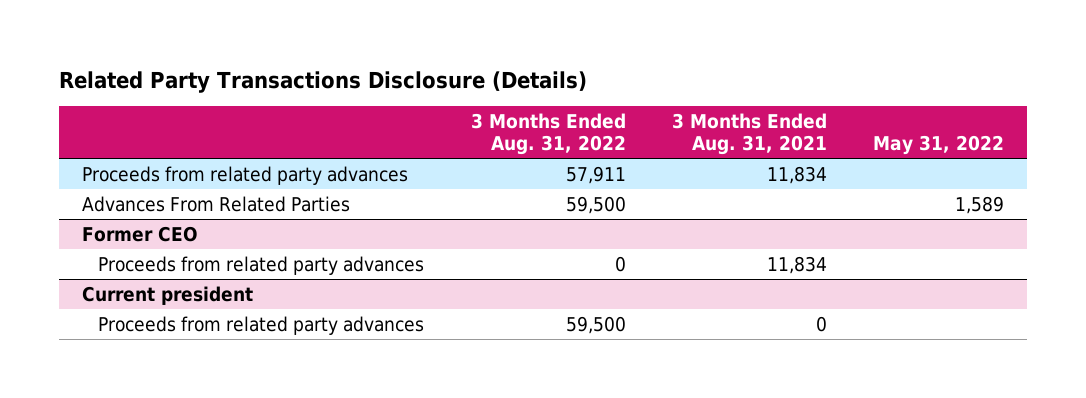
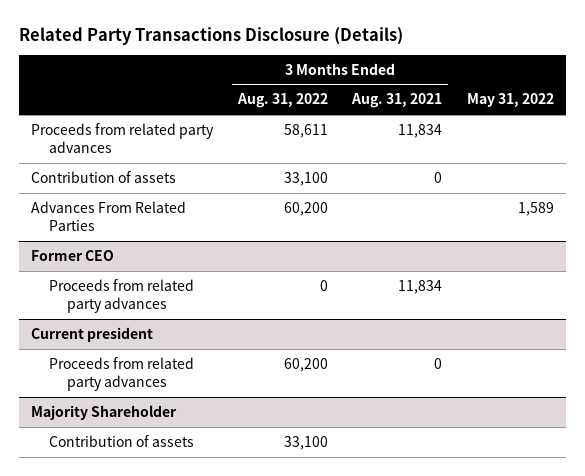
[565,165,626,184] 57,911 -> [283,123,328,138] 58,611
none -> [31,170,177,183] Contribution of assets
[565,195,626,214] 59,500 -> [283,201,328,216] 60,200
[565,315,626,334] 59,500 -> [283,357,328,372] 60,200
none -> [31,404,178,420] Majority Shareholder
none -> [48,434,194,447] Contribution of assets

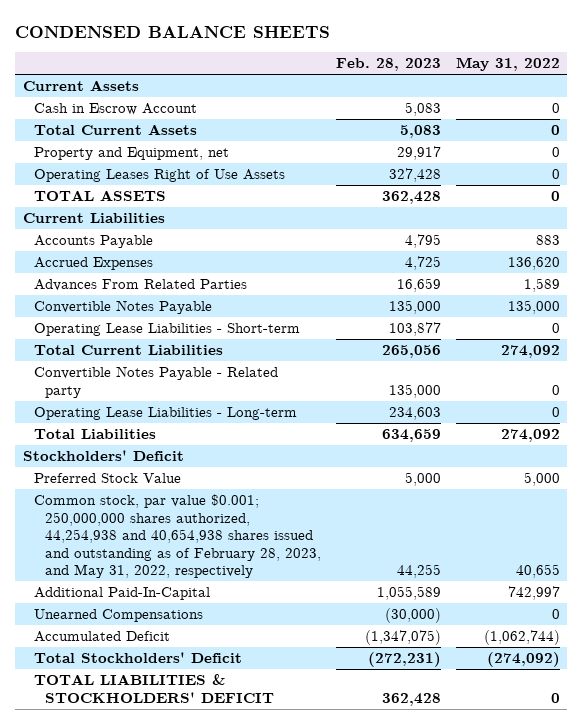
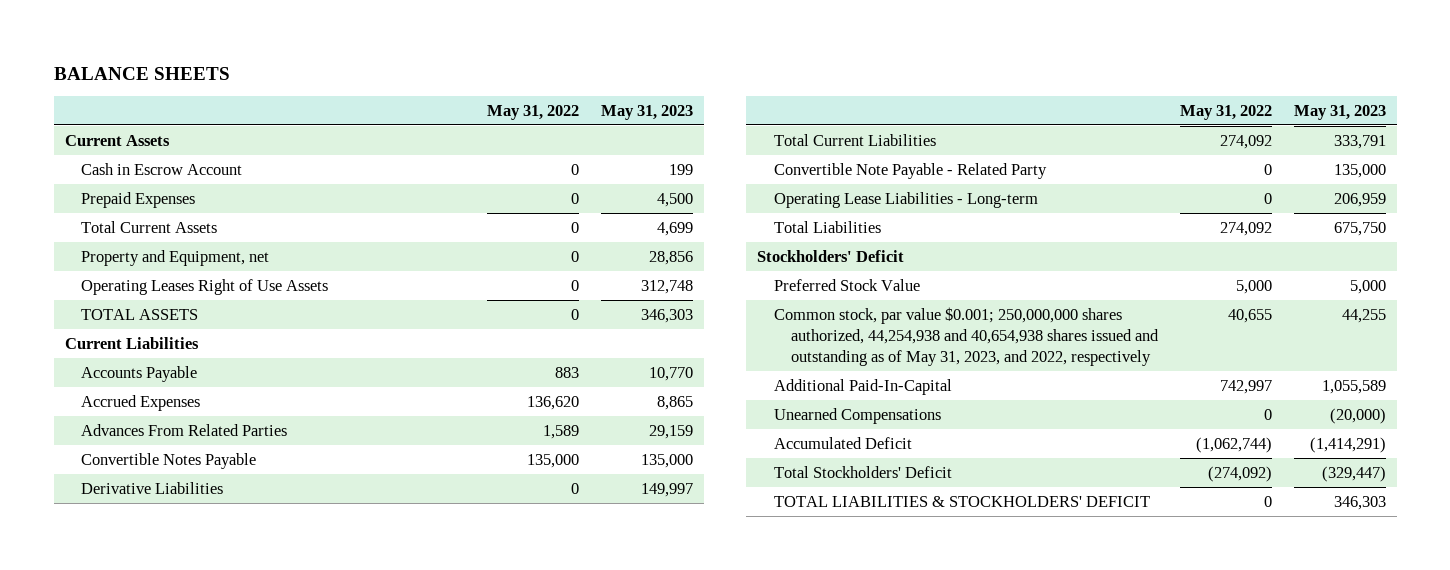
[15,25,331,38] CONDENSED BALANCE SHEETS -> [53,66,230,80] BALANCE SHEETS
[335,58,441,72] Feb. 28, 2023 -> none
none -> [601,104,694,120] May 31, 2023
none -> [81,191,196,208] Prepaid Expenses
[33,323,300,337] Operating Lease Liabilities - Short-term -> none
none -> [81,481,224,494] Derivative Liabilities
[33,366,278,398] Convertible Notes Payable - Related party -> [773,162,1047,179] Convertible Note Payable - Related Party
[33,494,321,579] Common stock, par value $0.001; 250,000,000 shares authorized, 44,254,938 and 40,654,938 shares issued and outstanding as of February 28, 2023, and May 31, 2022, respectively -> [773,306,1159,367] Common stock, par value $0.001; 250,000,000 shares authorized, 44,254,938 and 40,654,938 shares issued and outstanding as of May 31, 2023, and 2022, respectively

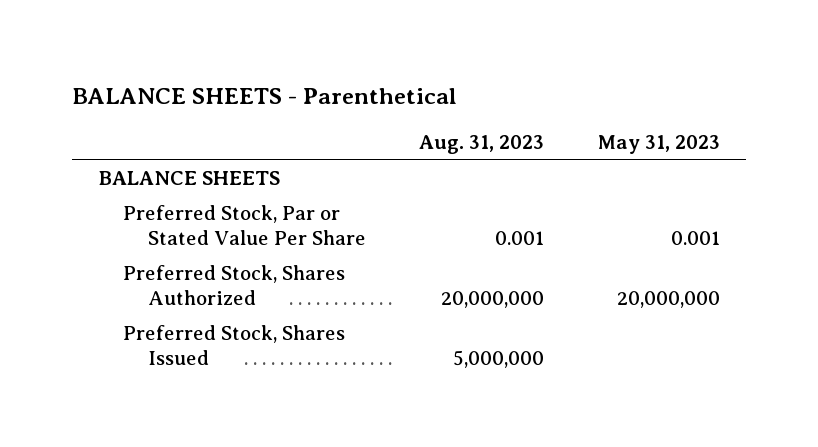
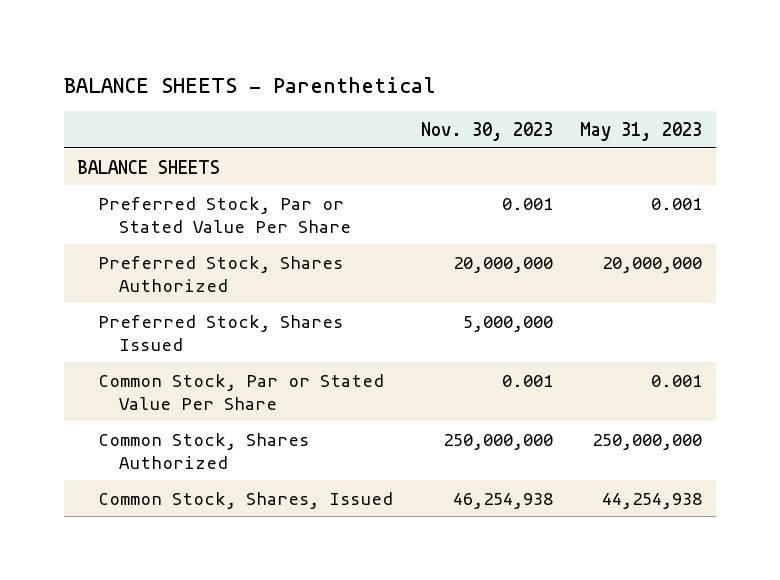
[419,135,545,155] Aug. 31, 2023 -> none
none -> [420,121,553,141] Nov. 30, 2023
none -> [98,373,385,410] Common Stock, Par or Stated Value Per Share
none -> [98,432,310,469] Common Stock, Shares Authorized
none -> [98,491,394,509] Common Stock, Shares, Issued

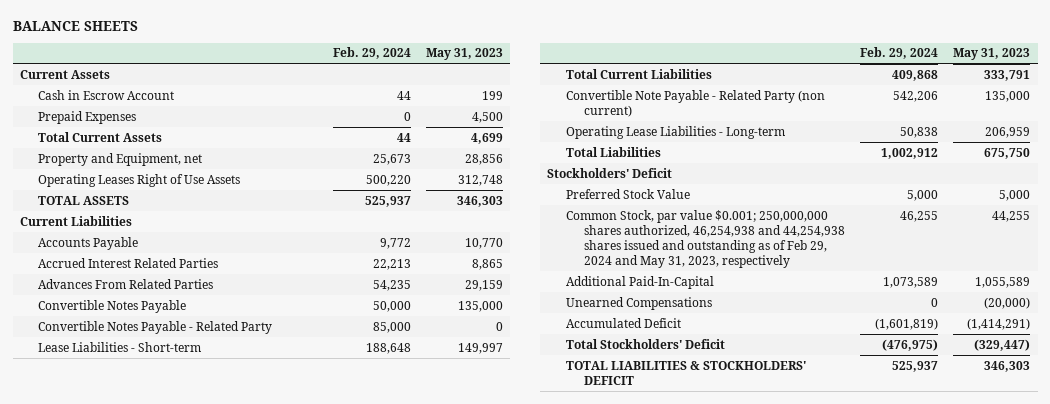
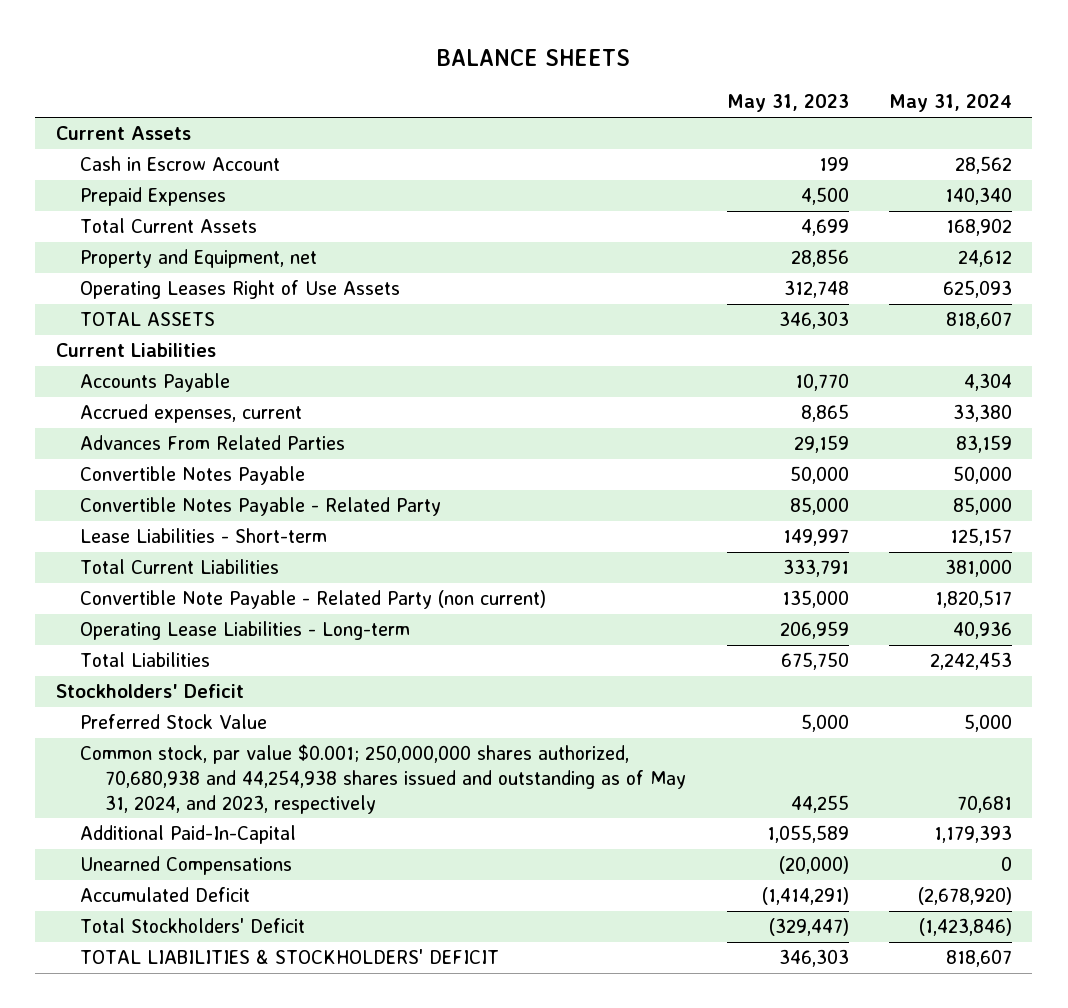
[332,47,411,60] Feb. 29, 2024 -> none
none -> [888,94,1012,113] May 31, 2024
[38,257,219,268] Accrued Interest Related Parties -> [80,404,303,424] Accrued expenses, current
[457,300,503,312] 135,000 -> [789,466,849,485] 50,000
[495,321,503,331] 0 -> [789,497,849,516] 85,000
[565,209,845,268] Common Stock, par value $0.001; 250,000,000 shares authorized, 46,254,938 and 44,254,938 shares issued and outstanding as of Feb 29, 2024 and May 31, 2023, respectively -> [80,744,687,814] Common stock, par value $0.001; 250,000,000 shares authorized, 70,680,938 and 44,254,938 shares issued and outstanding as of May 31, 2024, and 2023, respectively

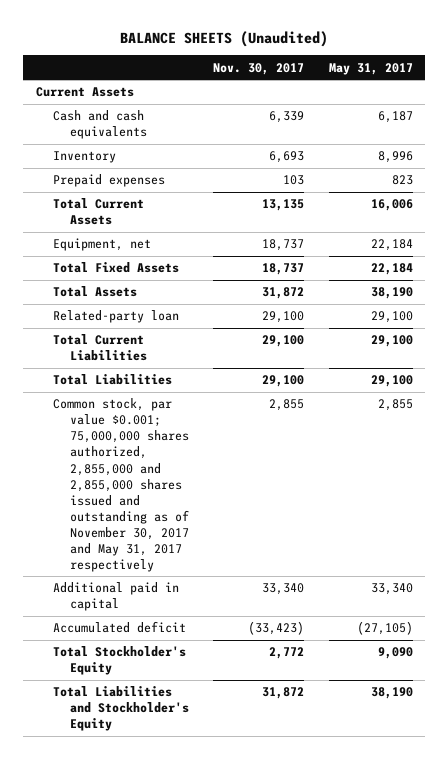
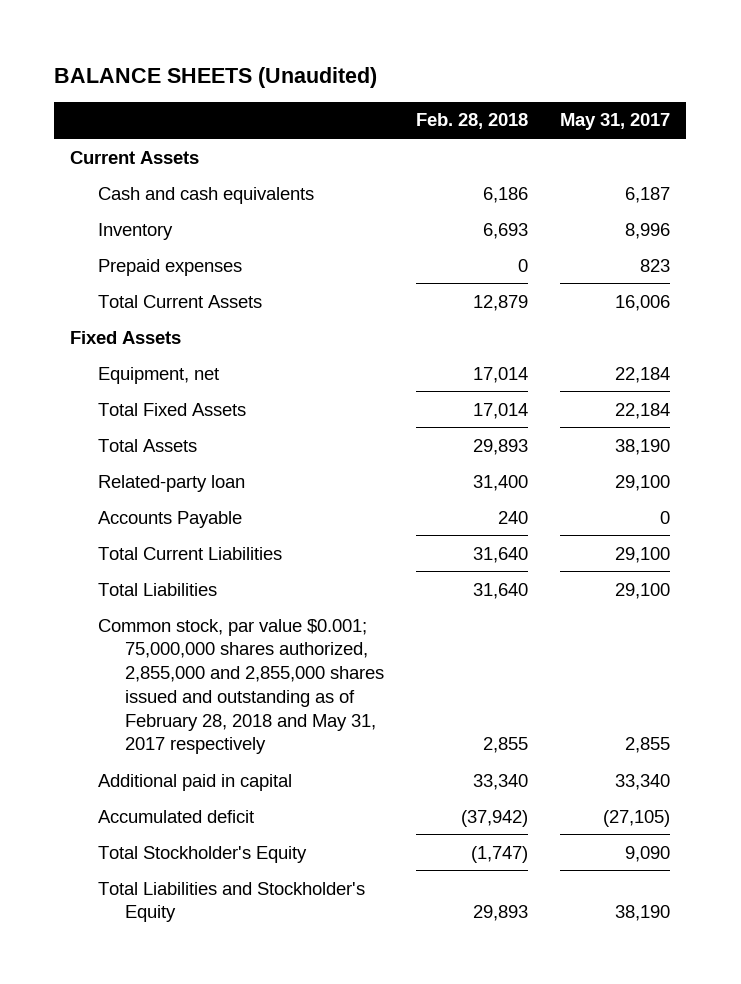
[213,62,305,75] Nov. 30, 2017 -> none
none -> [416,113,529,130] Feb. 28, 2018
none -> [70,330,182,344] Fixed Assets
none -> [97,510,242,528] Accounts Payable
[52,398,189,572] Common stock, par value $0.001; 75,000,000 shares authorized, 2,855,000 and 2,855,000 shares issued and outstanding as of November 30, 2017 and May 31, 2017 respectively -> [97,618,385,755] Common stock, par value $0.001; 75,000,000 shares authorized, 2,855,000 and 2,855,000 shares issued and outstanding as of February 28, 2018 and May 31, 2017 respectively

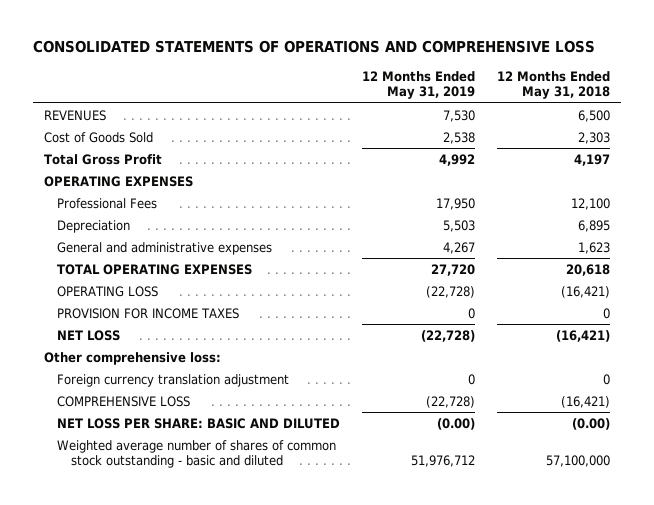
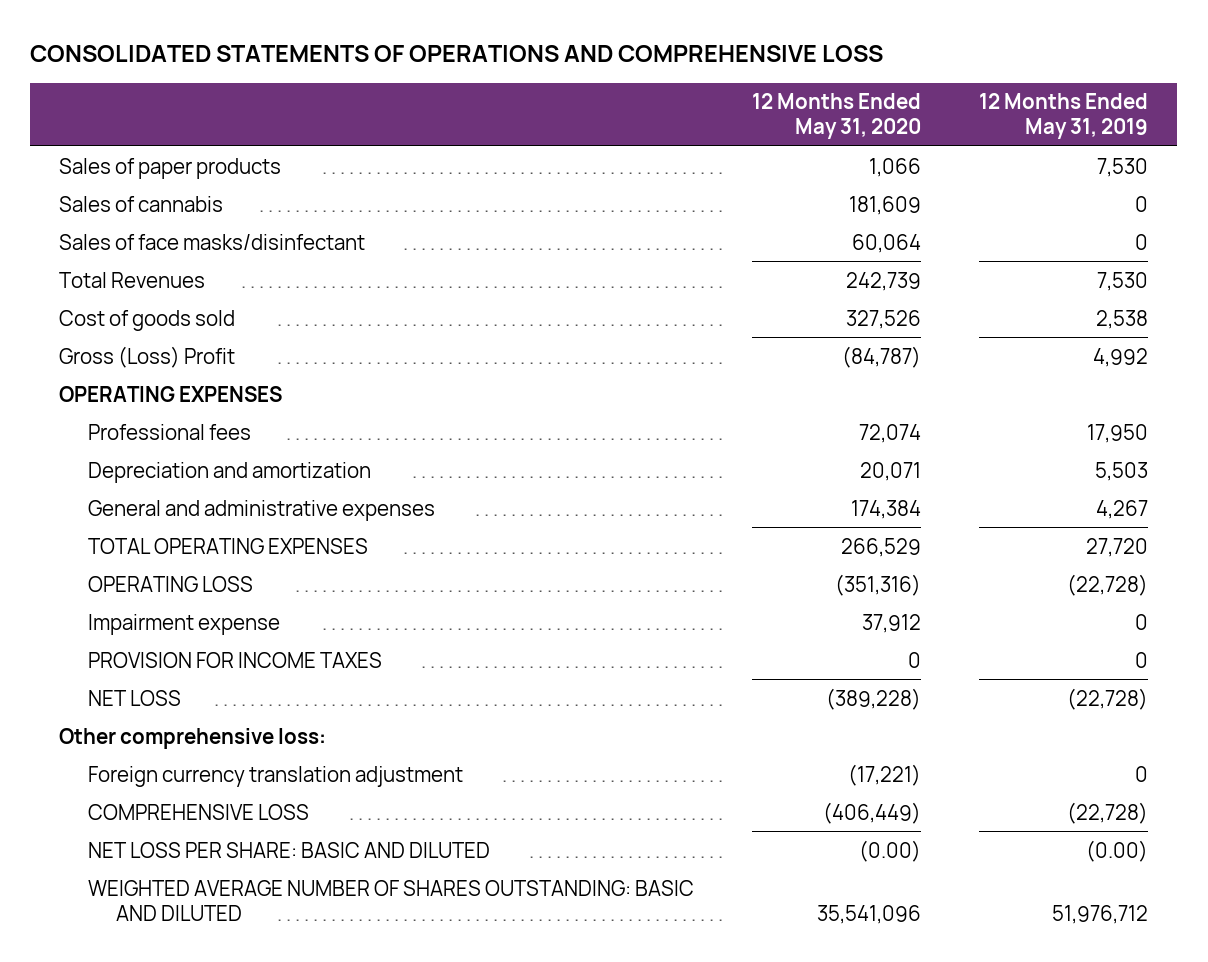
[496,70,610,100] 12 Months Ended May 31, 2018 -> none
none -> [751,93,921,140] 12 Months Ended May 31, 2020
none -> [59,157,282,179] Sales of paper products
none -> [59,195,224,212] Sales of cannabis
none -> [59,233,366,250] Sales of face masks/disinfectant
[44,109,107,121] REVENUES -> [59,271,206,288] Total Revenues
[44,131,154,143] Cost of Goods Sold -> [59,309,236,331] Cost of goods sold
[44,153,163,165] Total Gross Profit -> [59,345,236,368] Gross (Loss) Profit
[57,197,158,209] Professional Fees -> [87,423,251,440] Professional fees
[57,219,131,233] Depreciation -> [87,461,371,483] Depreciation and amortization
none -> [87,613,280,635] Impairment expense
[57,439,337,469] Weighted average number of shares of common stock outstanding - basic and diluted -> [87,879,694,921] WEIGHTED AVERAGE NUMBER OF SHARES OUTSTANDING: BASIC AND DILUTED

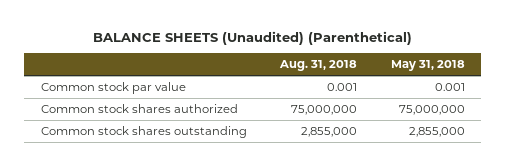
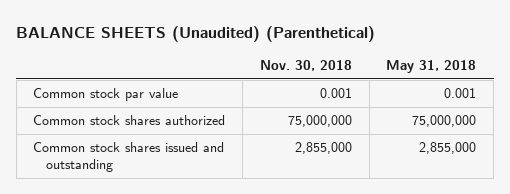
[279,60,358,72] Aug. 31, 2018 -> none
none -> [259,59,352,71] Nov. 30, 2018
[40,125,247,138] Common stock shares outstanding -> [33,142,225,173] Common stock shares issued and outstanding

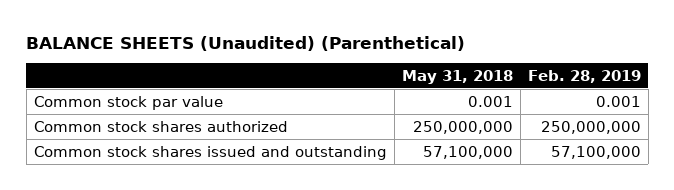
[259,59,352,71] Nov. 30, 2018 -> none
none -> [527,69,641,83] Feb. 28, 2019
[412,115,477,128] 75,000,000 -> [412,120,513,134] 250,000,000
[419,142,477,155] 2,855,000 -> [422,145,513,159] 57,100,000

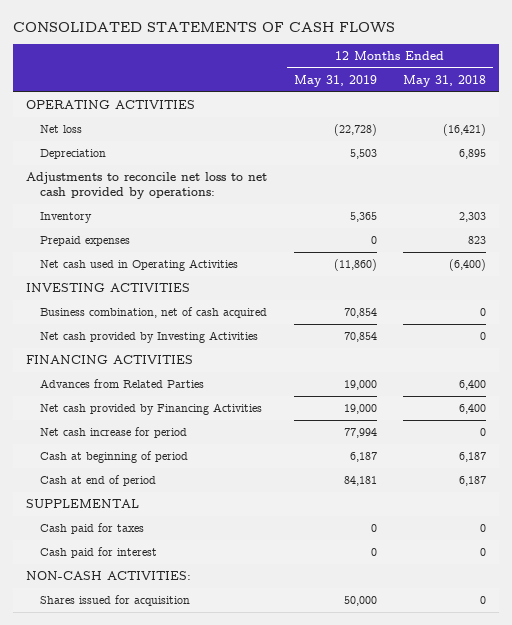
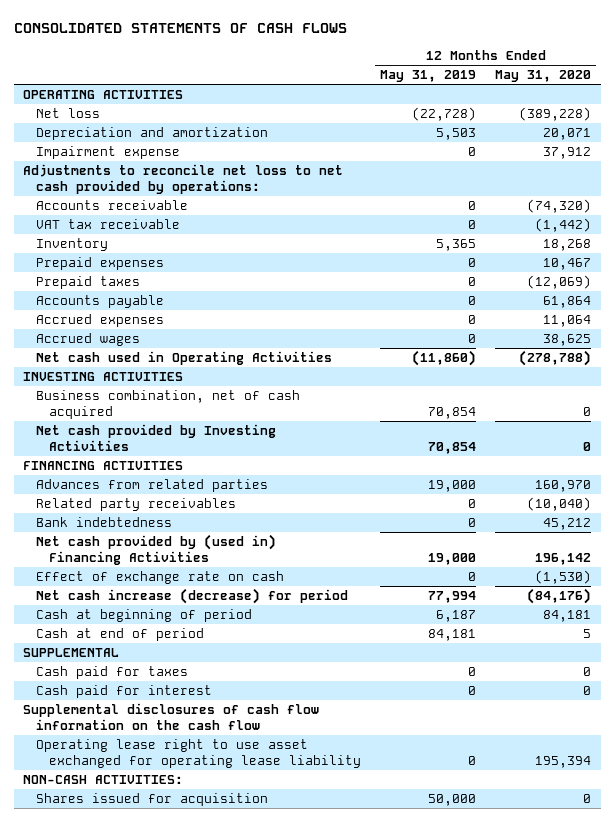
[403,75,487,88] May 31, 2018 -> none
none -> [495,70,592,83] May 31, 2020
[39,149,106,160] Depreciation -> [36,127,269,141] Depreciation and amortization
none -> [36,146,181,160] Impairment expense
none -> [36,200,189,211] Accounts receivable
none -> [36,219,181,230] VAT tax receivable
none -> [36,276,141,290] Prepaid taxes
none -> [36,295,165,309] Accounts payable
none -> [36,314,165,328] Accrued expenses
none -> [36,333,141,347] Accrued wages
[39,379,204,389] Advances from Related Parties -> [36,479,269,493] Advances from related parties
none -> [36,498,237,512] Related party receivables
none -> [36,517,173,528] Bank indebtedness
[39,403,262,416] Net cash provided by Financing Activities -> [36,534,277,565] Net cash provided by (used in) Financing Activities
none -> [36,571,285,585] Effect of exchange rate on cash
[39,427,187,439] Net cash increase for period -> [36,588,349,605] Net cash increase (decrease) for period
none -> [23,703,320,730] Supplemental disclosures of cash flow information on the cash flow
none -> [36,739,361,768] Operating lease right to use asset exchanged for operating lease liability

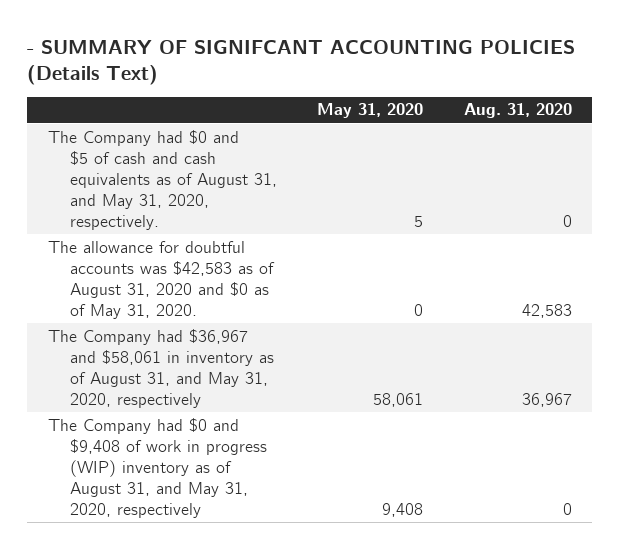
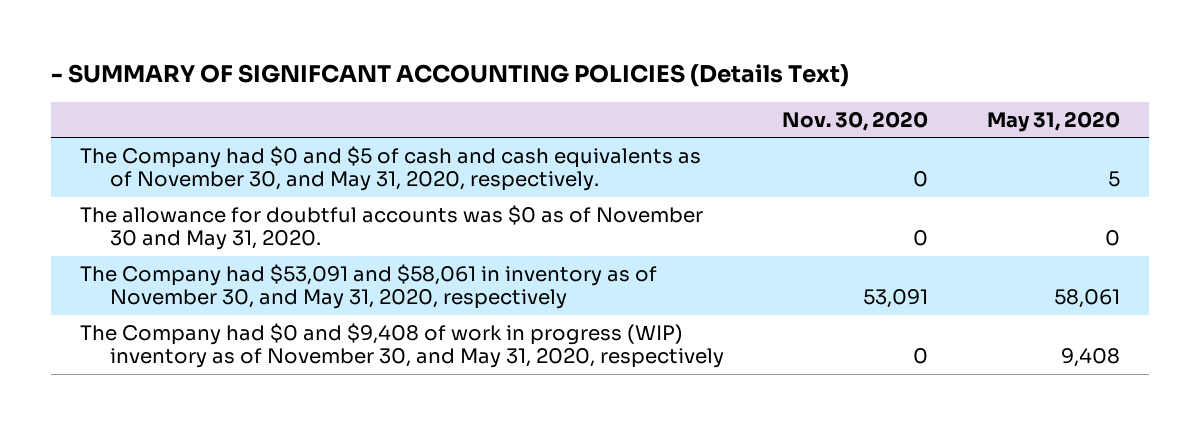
[463,103,572,119] Aug. 31, 2020 -> none
none -> [782,110,929,131] Nov. 30, 2020
[47,129,277,230] The Company had $0 and $5 of cash and cash equivalents as of August 31, and May 31, 2020, respectively. -> [80,146,702,192] The Company had $0 and $5 of cash and cash equivalents as of November 30, and May 31, 2020, respectively.
[47,240,275,319] The allowance for doubtful accounts was $42,583 as of August 31, 2020 and $0 as of May 31, 2020. -> [80,205,704,251] The allowance for doubtful accounts was $0 as of November 30 and May 31, 2020.
[47,328,274,408] The Company had $36,967 and $58,061 in inventory as of August 31, and May 31, 2020, respectively -> [80,264,658,310] The Company had $53,091 and $58,061 in inventory as of November 30, and May 31, 2020, respectively
[47,417,267,518] The Company had $0 and $9,408 of work in progress (WIP) inventory as of August 31, and May 31, 2020, respectively -> [80,323,724,369] The Company had $0 and $9,408 of work in progress (WIP) inventory as of November 30, and May 31, 2020, respectively

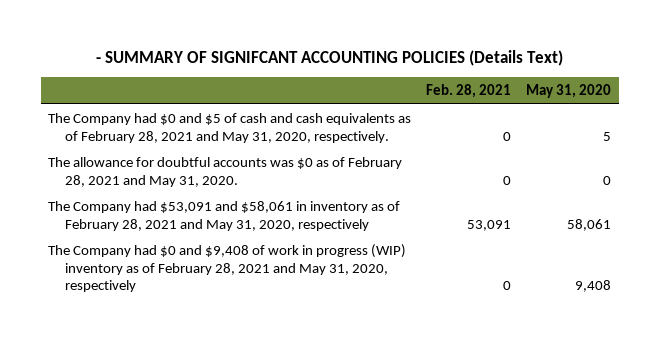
[782,110,929,131] Nov. 30, 2020 -> none
none -> [426,84,512,99] Feb. 28, 2021
[80,146,702,192] The Company had $0 and $5 of cash and cash equivalents as of November 30, and May 31, 2020, respectively. -> [48,112,412,143] The Company had $0 and $5 of cash and cash equivalents as of February 28, 2021 and May 31, 2020, respectively.
[80,205,704,251] The allowance for doubtful accounts was $0 as of November 30 and May 31, 2020. -> [48,156,403,187] The allowance for doubtful accounts was $0 as of February 28, 2021 and May 31, 2020.
[80,264,658,310] The Company had $53,091 and $58,061 in inventory as of November 30, and May 31, 2020, respectively -> [48,200,401,231] The Company had $53,091 and $58,061 in inventory as of February 28, 2021 and May 31, 2020, respectively
[80,323,724,369] The Company had $0 and $9,408 of work in progress (WIP) inventory as of November 30, and May 31, 2020, respectively -> [48,243,407,293] The Company had $0 and $9,408 of work in progress (WIP) inventory as of February 28, 2021 and May 31, 2020, respectively

